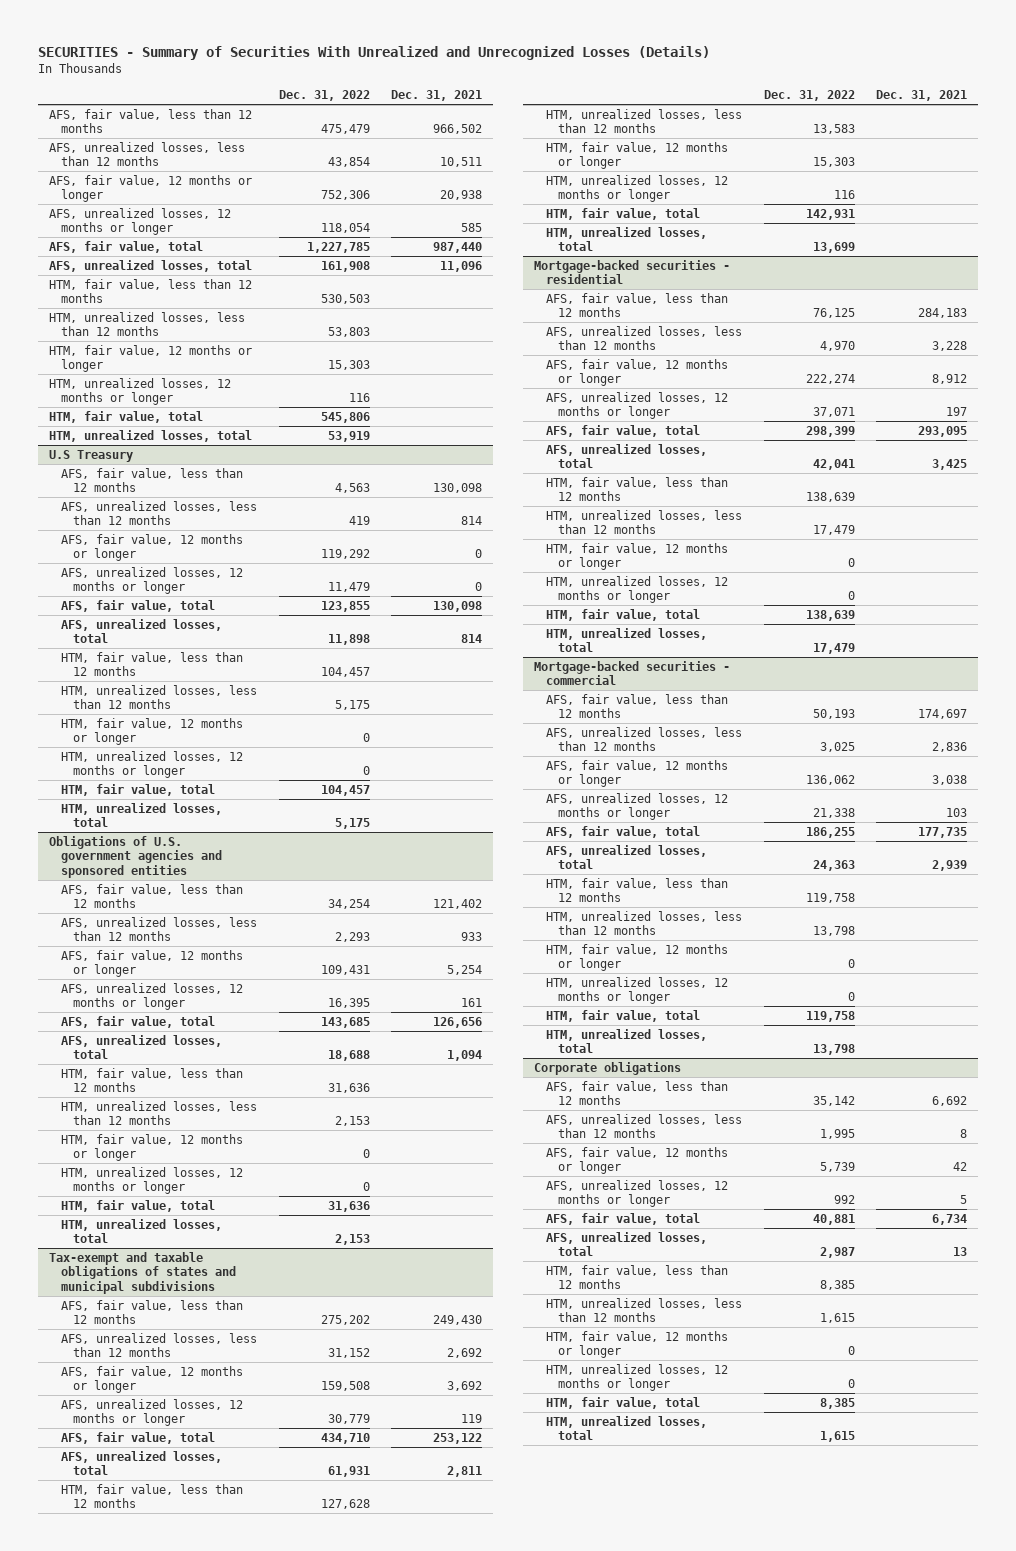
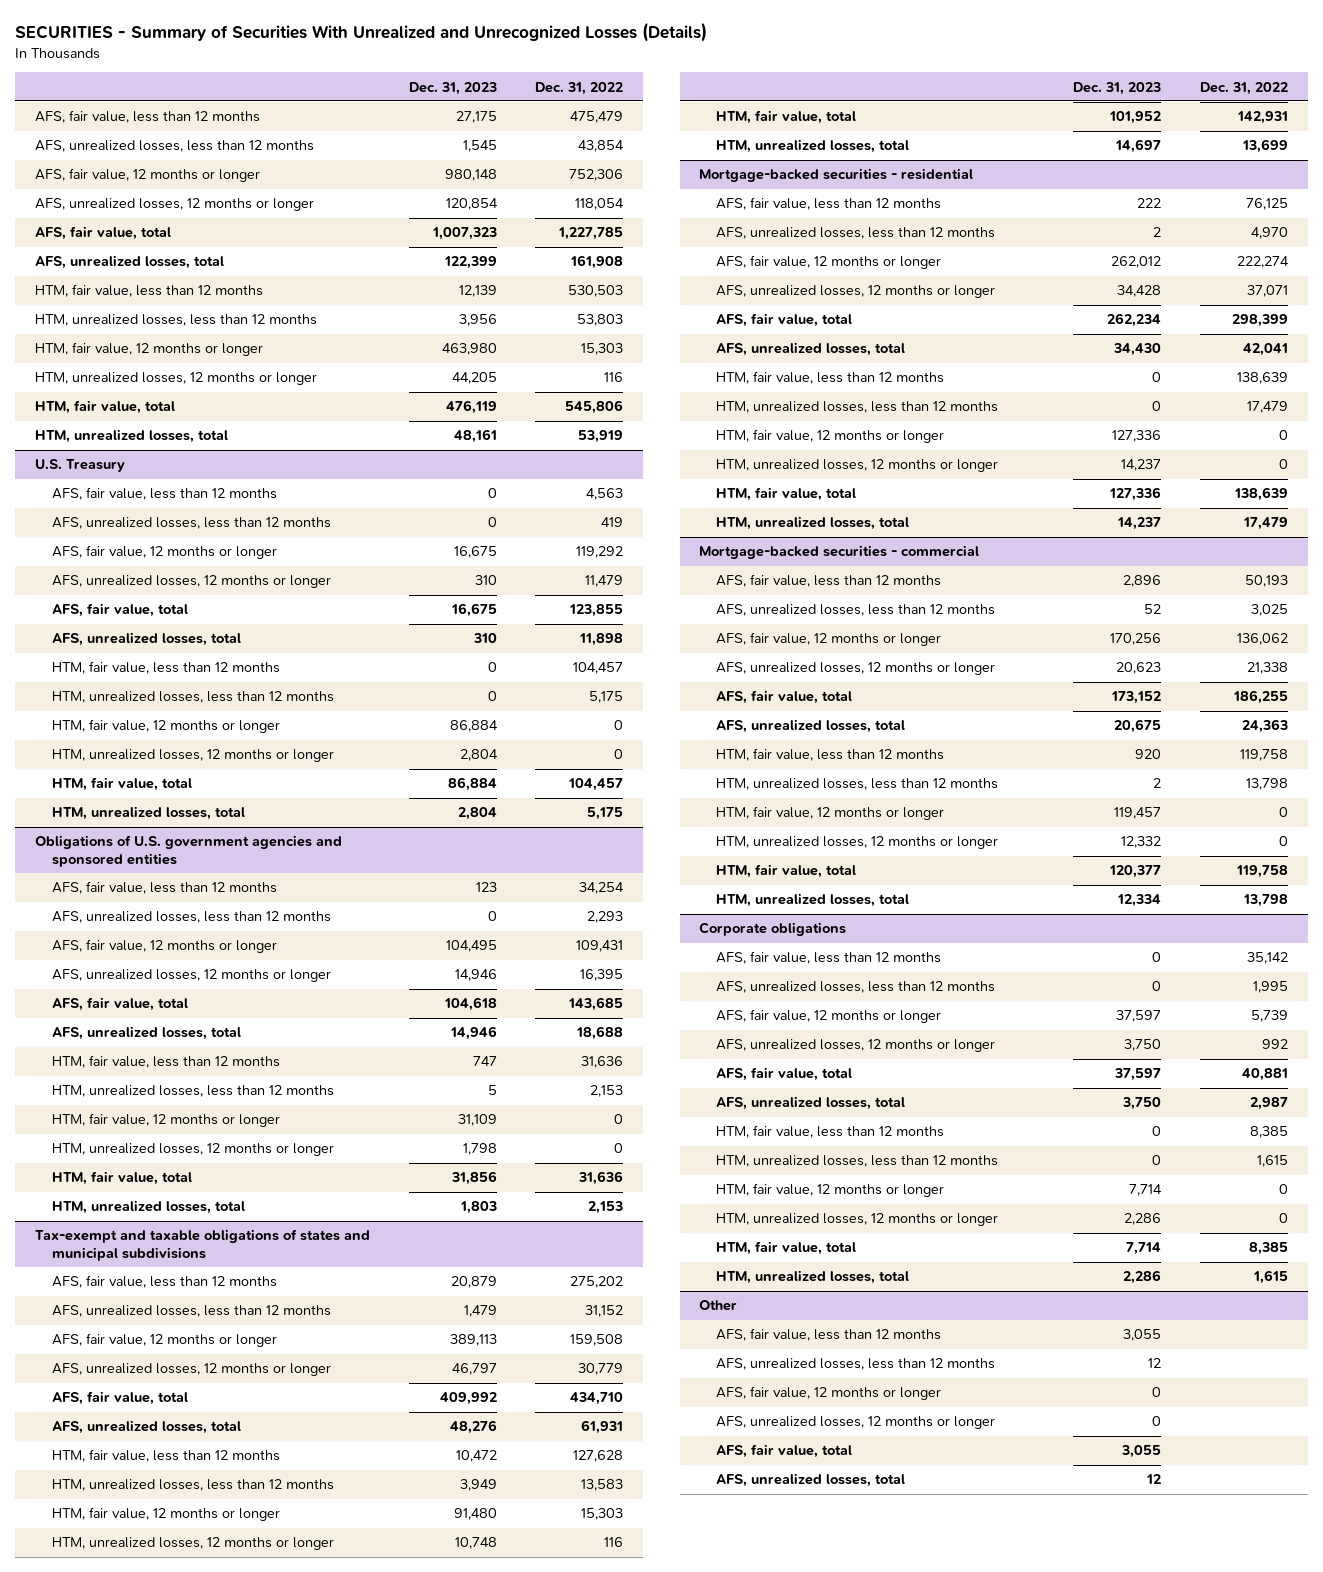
[391,90,483,102] Dec. 31, 2021 -> none
none -> [408,81,497,95] Dec. 31, 2023
[48,449,133,462] U.S Treasury -> [34,459,125,473] U.S. Treasury
none -> [699,1300,738,1312] Other
none -> [716,1328,942,1342] AFS, fair value, less than 12 months
none -> [716,1358,996,1371] AFS, unrealized losses, less than 12 months
none -> [716,1386,942,1401] AFS, fair value, 12 months or longer
none -> [716,1416,996,1430] AFS, unrealized losses, 12 months or longer
none -> [716,1444,853,1459] AFS, fair value, total
none -> [716,1473,906,1488] AFS, unrealized losses, total

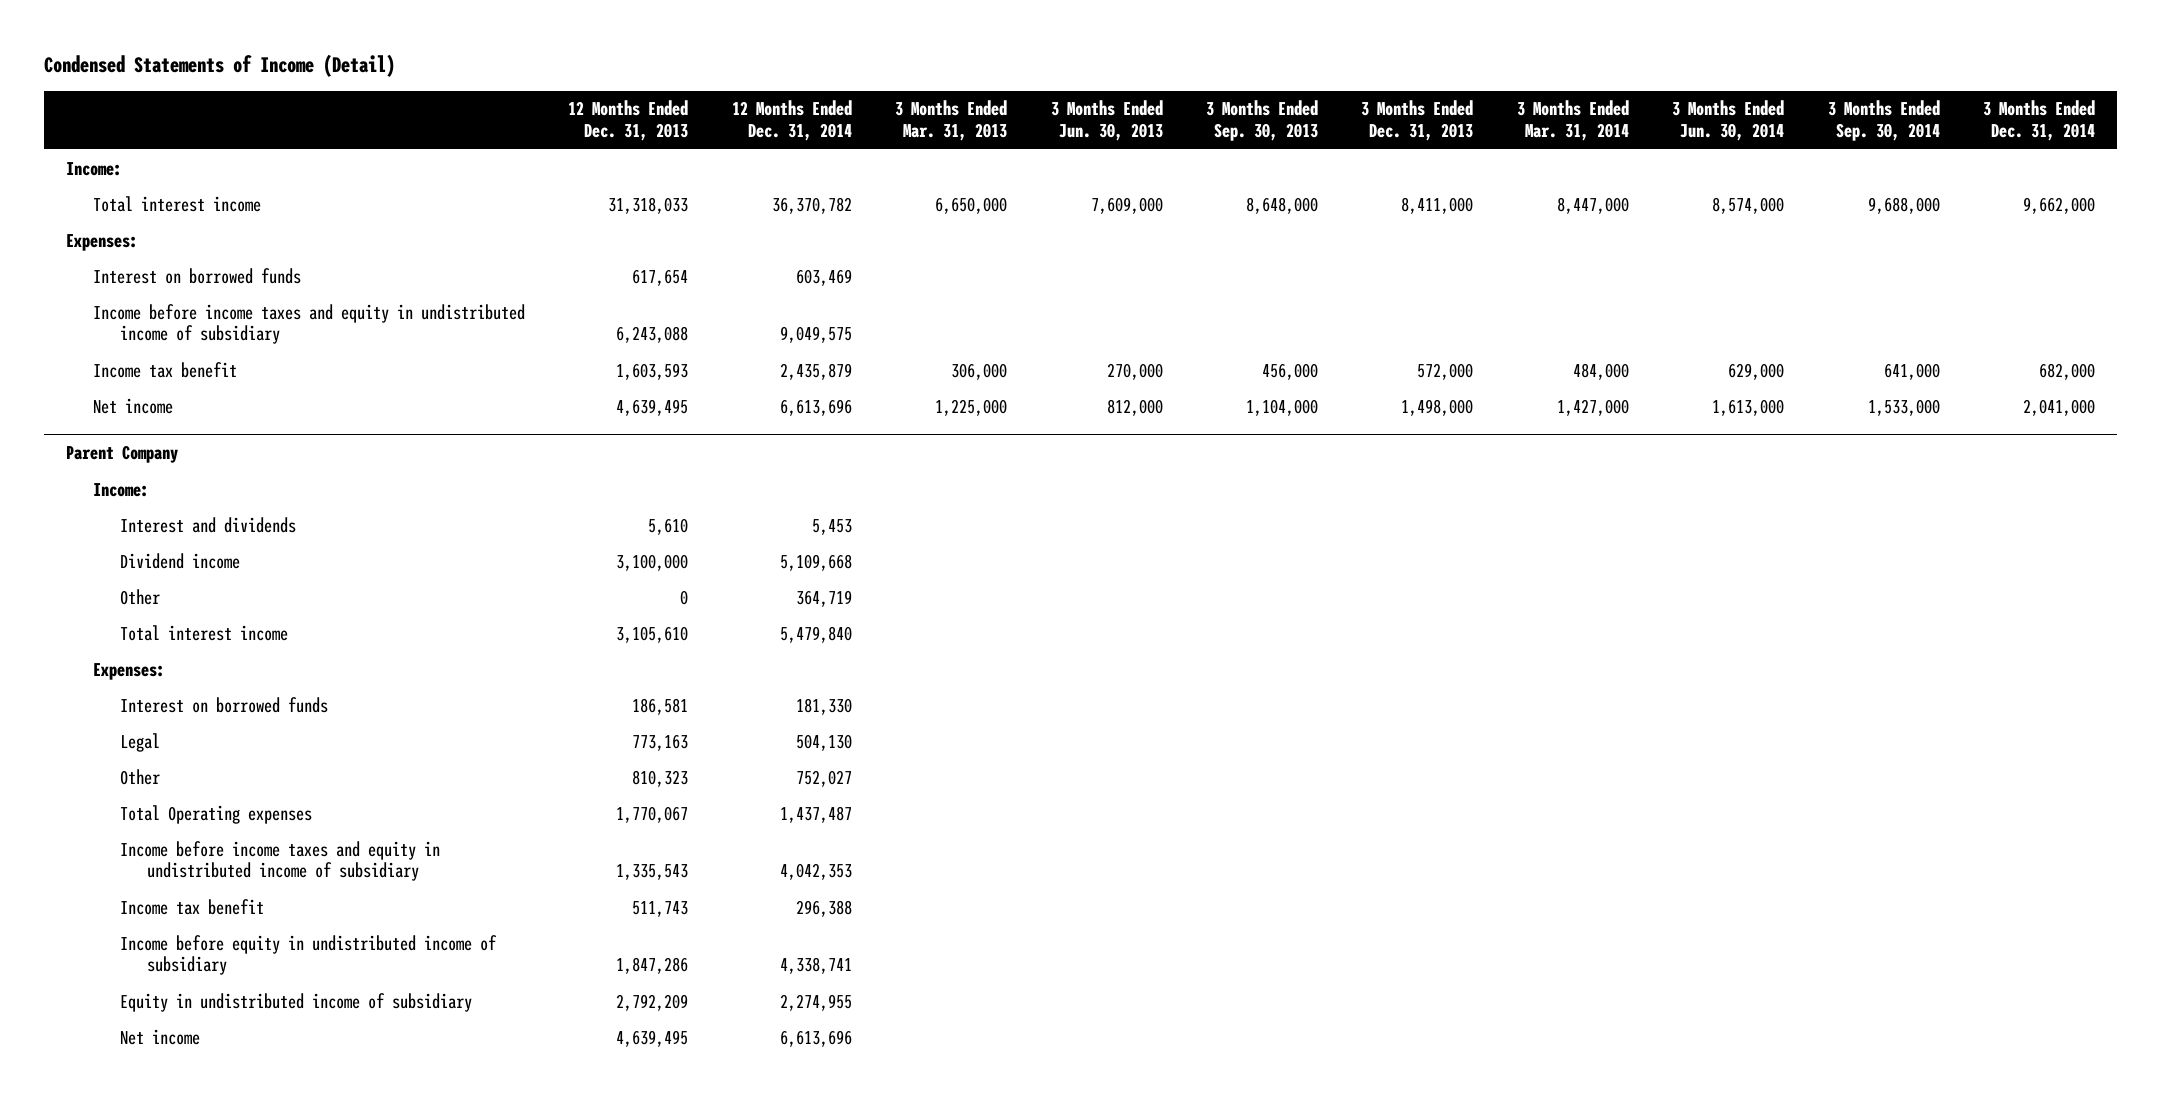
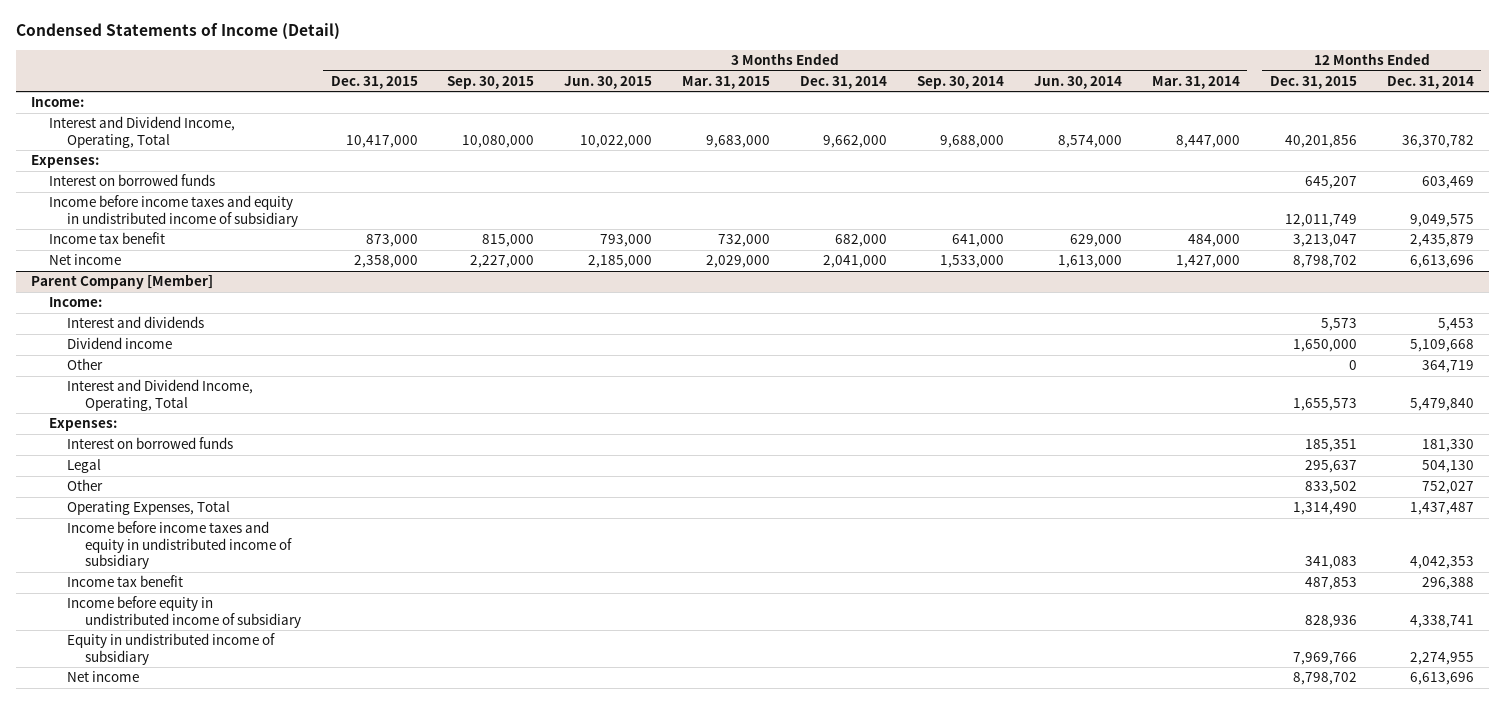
[568,100,689,141] 12 Months Ended Dec. 31, 2013 -> none
[895,100,1008,141] 3 Months Ended Mar. 31, 2013 -> none
[1050,100,1163,141] 3 Months Ended Jun. 30, 2013 -> none
[1205,100,1318,141] 3 Months Ended Sep. 30, 2013 -> none
[1361,100,1474,141] 3 Months Ended Dec. 31, 2013 -> none
none -> [330,75,418,89] Dec. 31, 2015
none -> [447,75,535,89] Sep. 30, 2015
none -> [564,75,653,89] Jun. 30, 2015
none -> [682,75,771,89] Mar. 31, 2015
none -> [1269,75,1357,89] Dec. 31, 2015
[92,195,261,212] Total interest income -> [48,116,235,148] Interest and Dividend Income, Operating, Total
[65,445,178,464] Parent Company -> [30,274,213,290] Parent Company [Member]
[119,624,288,641] Total interest income -> [66,379,253,411] Interest and Dividend Income, Operating, Total
[119,804,312,824] Total Operating expenses -> [66,501,230,516] Operating Expenses, Total

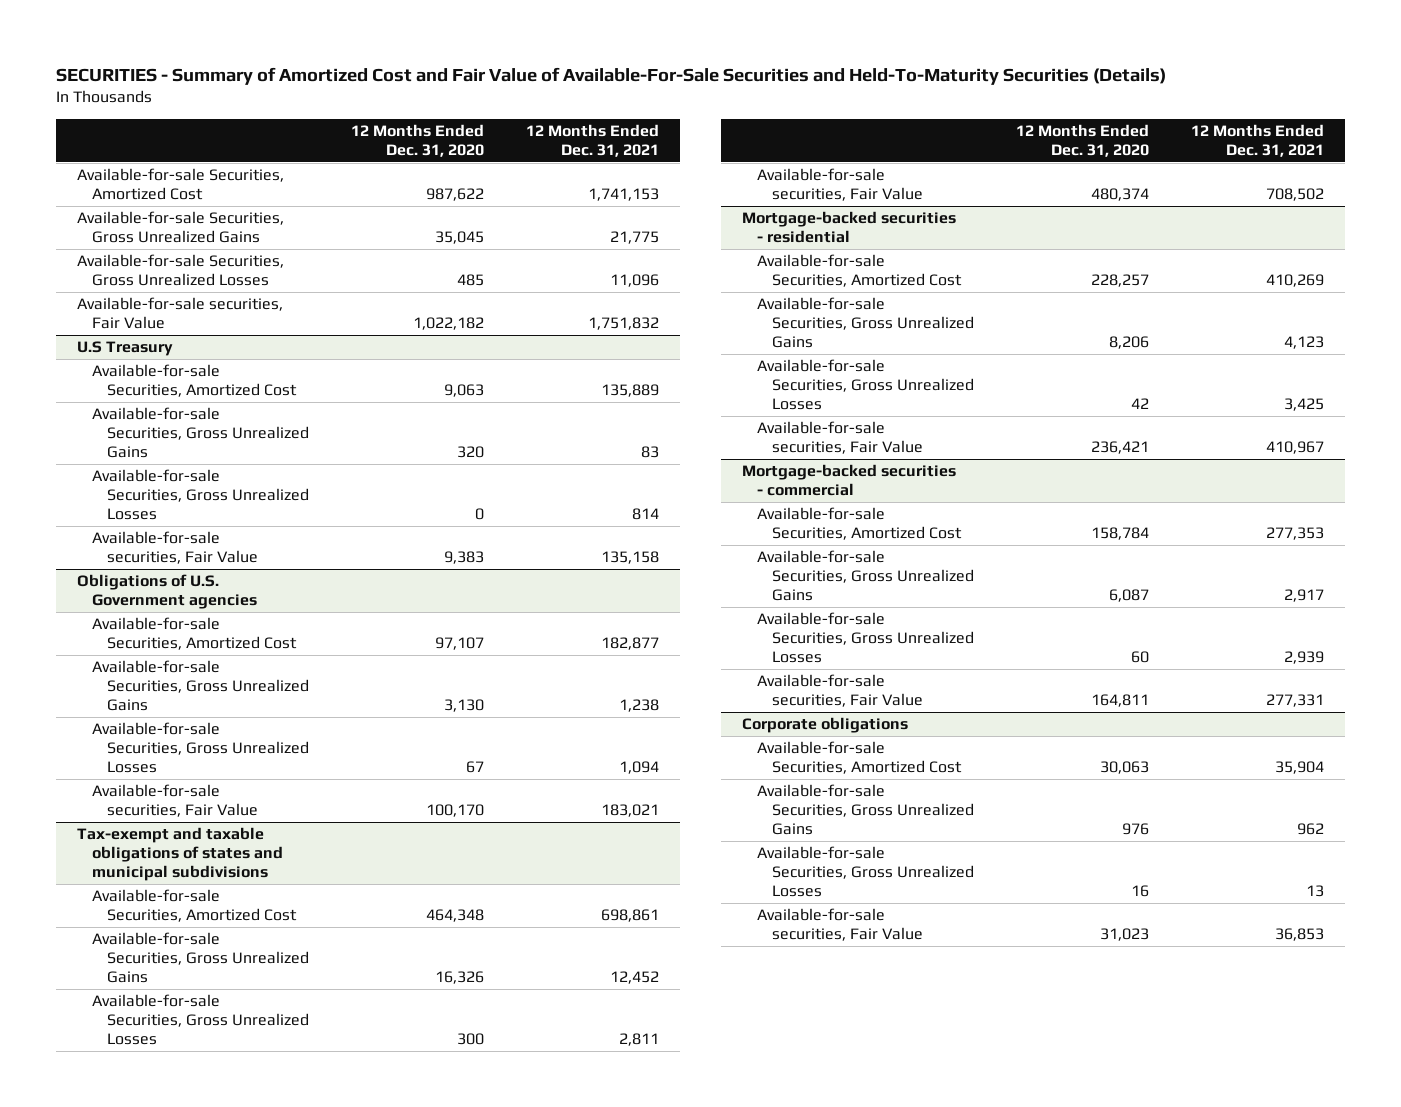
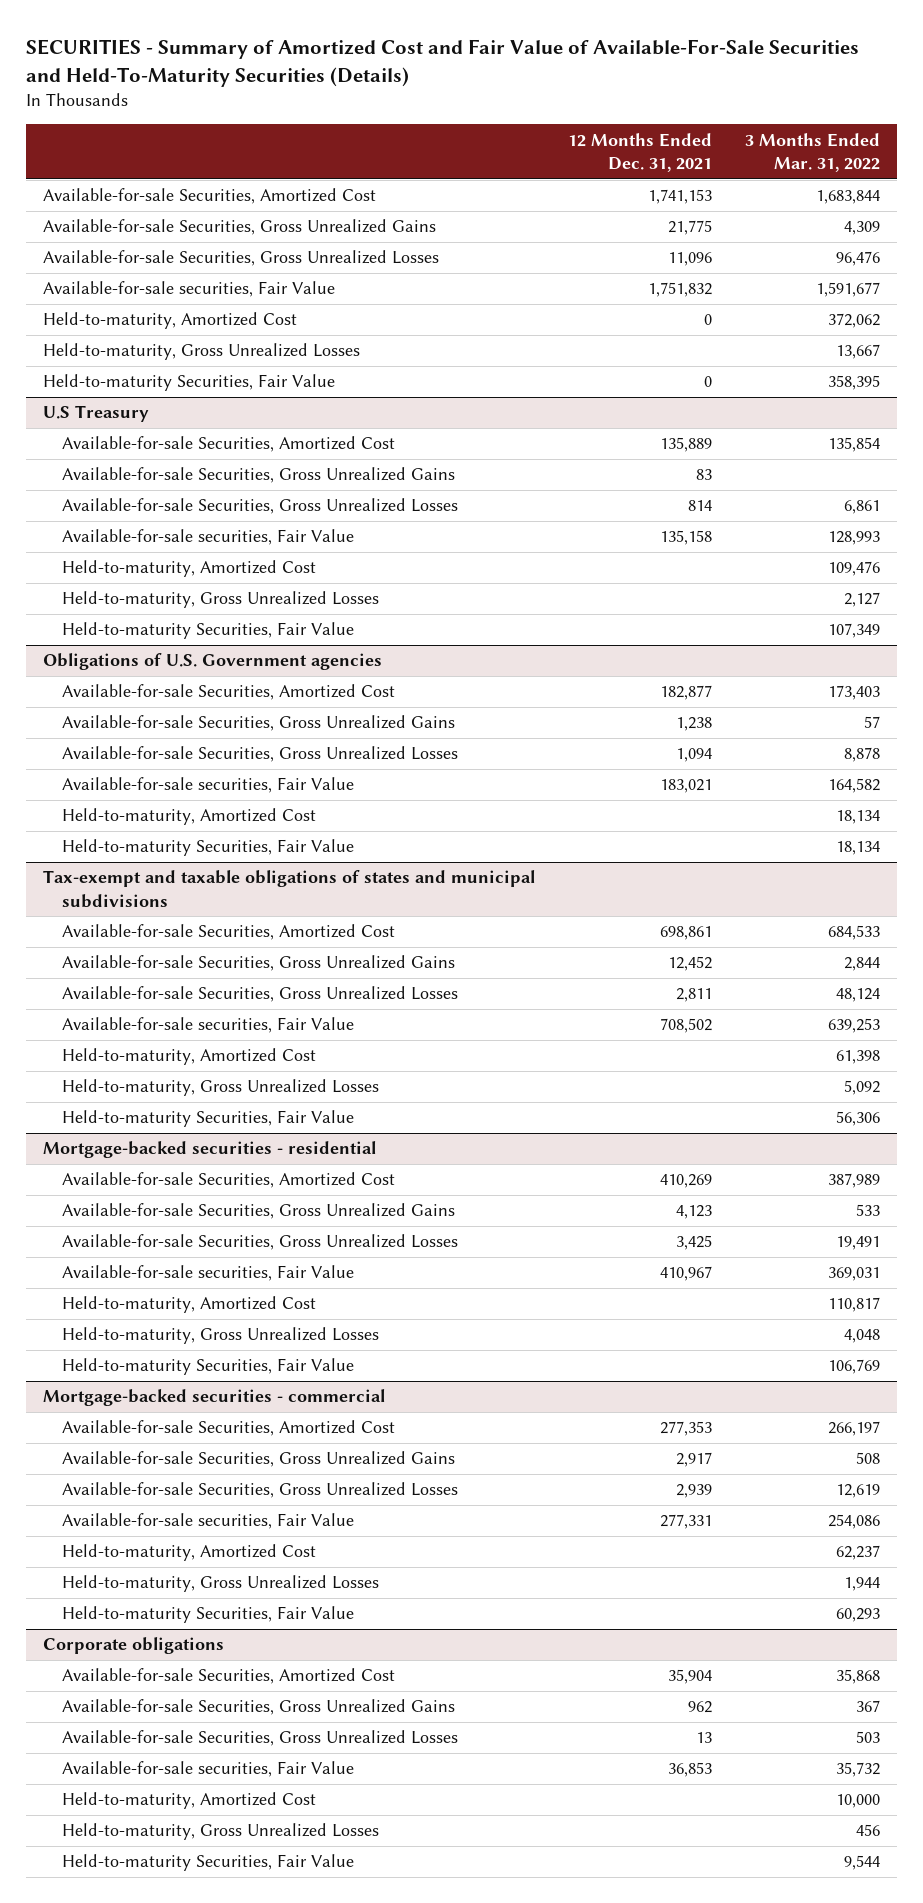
[351,124,485,157] 12 Months Ended Dec. 31, 2020 -> none
none -> [745,132,881,172] 3 Months Ended Mar. 31, 2022
none -> [43,312,298,330] Held-to-maturity, Amortized Cost
none -> [43,343,361,361] Held-to-maturity, Gross Unrealized Losses
none -> [43,374,336,392] Held-to-maturity Securities, Fair Value
none -> [61,560,316,578] Held-to-maturity, Amortized Cost
none -> [61,591,379,609] Held-to-maturity, Gross Unrealized Losses
none -> [61,622,354,640] Held-to-maturity Securities, Fair Value
none -> [61,808,316,826] Held-to-maturity, Amortized Cost
none -> [61,839,354,857] Held-to-maturity Securities, Fair Value
none -> [61,1048,316,1066] Held-to-maturity, Amortized Cost
none -> [61,1079,379,1097] Held-to-maturity, Gross Unrealized Losses
none -> [61,1110,354,1128] Held-to-maturity Securities, Fair Value
none -> [61,1296,316,1314] Held-to-maturity, Amortized Cost
none -> [61,1327,379,1345] Held-to-maturity, Gross Unrealized Losses
none -> [61,1358,354,1376] Held-to-maturity Securities, Fair Value
none -> [61,1544,316,1562] Held-to-maturity, Amortized Cost
none -> [61,1575,379,1593] Held-to-maturity, Gross Unrealized Losses
none -> [61,1606,354,1624] Held-to-maturity Securities, Fair Value
none -> [61,1792,316,1810] Held-to-maturity, Amortized Cost
none -> [61,1823,379,1841] Held-to-maturity, Gross Unrealized Losses
none -> [61,1854,354,1872] Held-to-maturity Securities, Fair Value

